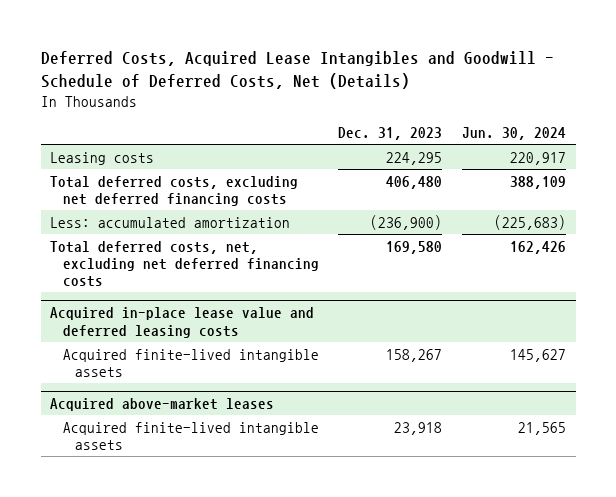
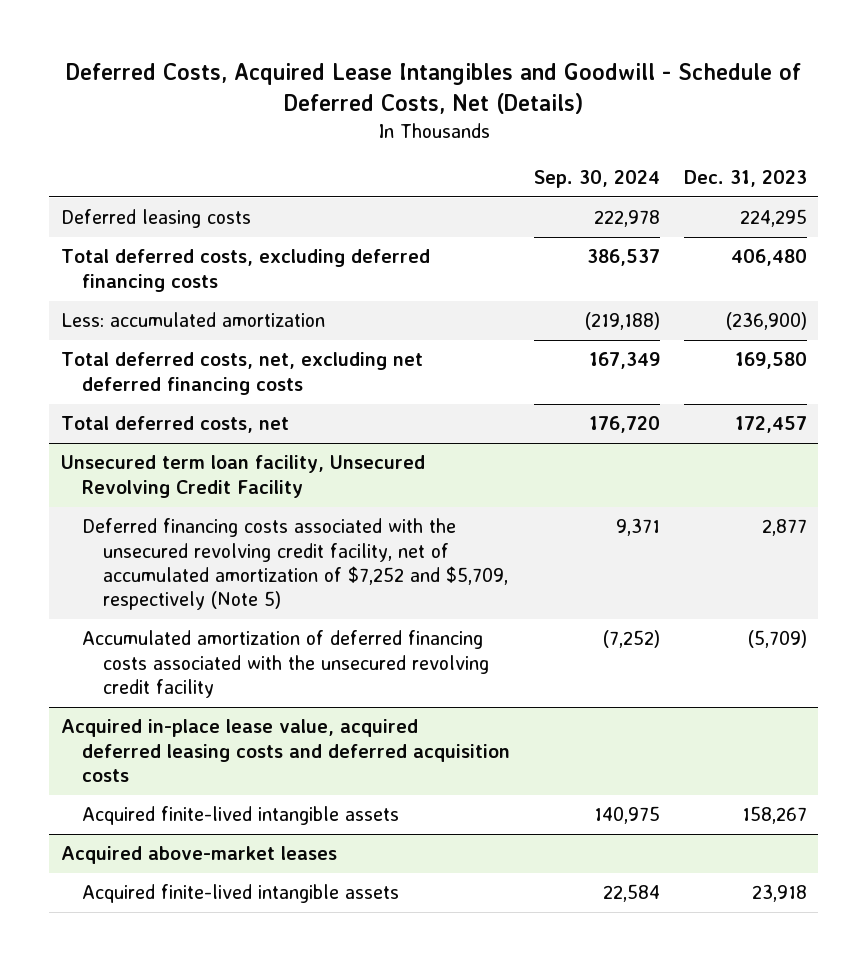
[462,127,567,141] Jun. 30, 2024 -> none
none -> [533,169,660,188] Sep. 30, 2024
[50,151,155,165] Leasing costs -> [61,209,252,229] Deferred leasing costs
[50,175,299,206] Total deferred costs, excluding net deferred financing costs -> [61,249,431,292] Total deferred costs, excluding deferred financing costs
none -> [61,416,290,434] Total deferred costs, net
none -> [61,455,426,498] Unsecured term loan facility, Unsecured Revolving Credit Facility
none -> [82,518,509,610] Deferred financing costs associated with the unsecured revolving credit facility, net of accumulated amortization of $7,252 and $5,709, respectively (Note 5)
none -> [82,630,490,698] Accumulated amortization of deferred financing costs associated with the unsecured revolving credit facility
[50,307,315,338] Acquired in-place lease value and deferred leasing costs -> [61,719,511,782] Acquired in-place lease value, acquired deferred leasing costs and deferred acquisition costs

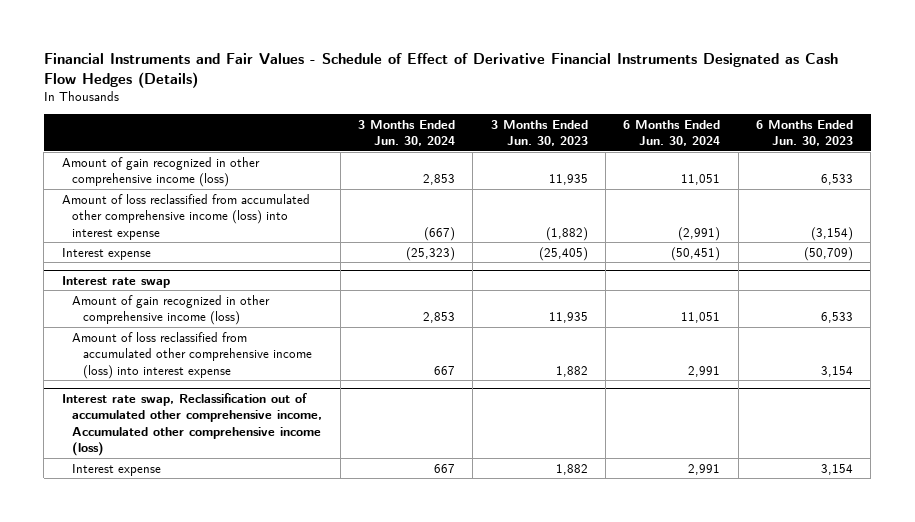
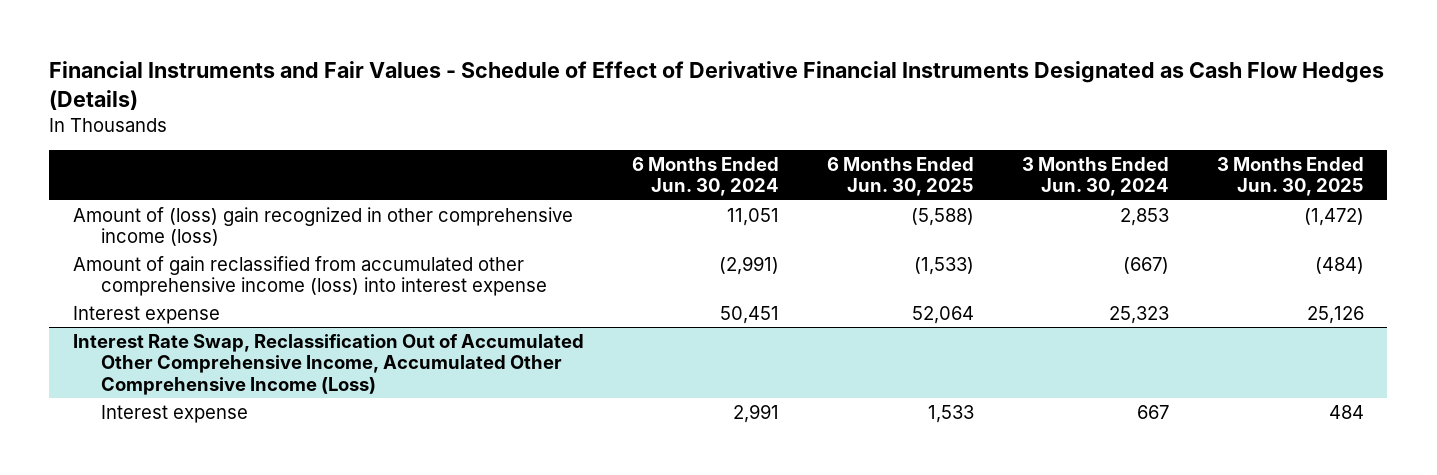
[490,119,588,147] 3 Months Ended Jun. 30, 2023 -> none
[755,119,853,147] 6 Months Ended Jun. 30, 2023 -> none
none -> [826,156,974,197] 6 Months Ended Jun. 30, 2025
none -> [1216,156,1364,197] 3 Months Ended Jun. 30, 2025
[61,275,170,288] Interest rate swap -> none
[72,294,271,326] Amount of gain recognized in other comprehensive income (loss) -> none
[72,331,313,379] Amount of loss reclassified from accumulated other comprehensive income (loss) into interest expense -> none
[61,156,260,188] Amount of gain recognized in other comprehensive income (loss) -> [73,206,574,247] Amount of (loss) gain recognized in other comprehensive income (loss)
[61,193,310,240] Amount of loss reclassified from accumulated other comprehensive income (loss) into interest expense -> [73,255,548,297] Amount of gain reclassified from accumulated other comprehensive income (loss) into interest expense
[406,246,456,261] (25,323) -> [1108,305,1169,324] 25,323
[671,246,721,261] (50,451) -> [720,305,780,324] 50,451
[61,392,323,457] Interest rate swap, Reclassification out of accumulated other comprehensive income, Accumulated other comprehensive income (loss) -> [73,333,585,395] Interest Rate Swap, Reclassification Out of Accumulated Other Comprehensive Income, Accumulated Other Comprehensive Income (Loss)

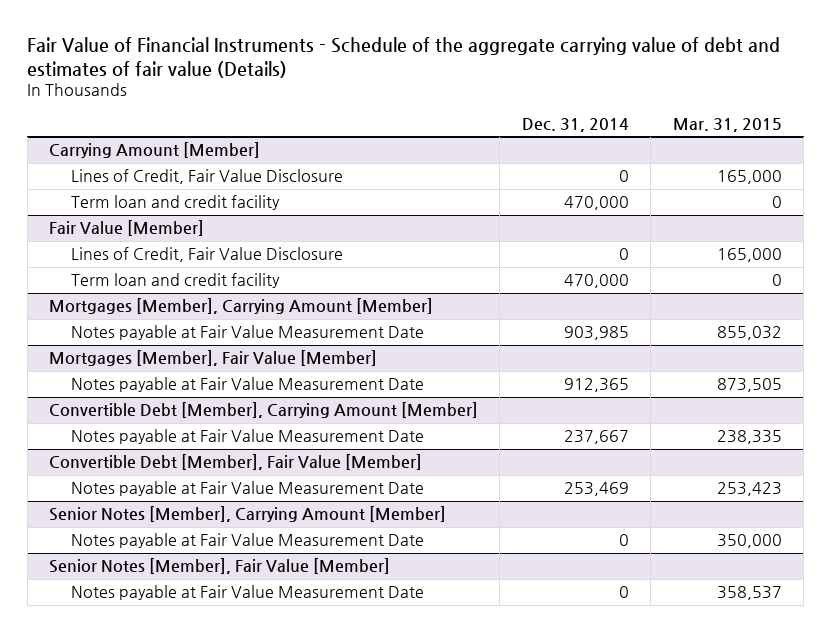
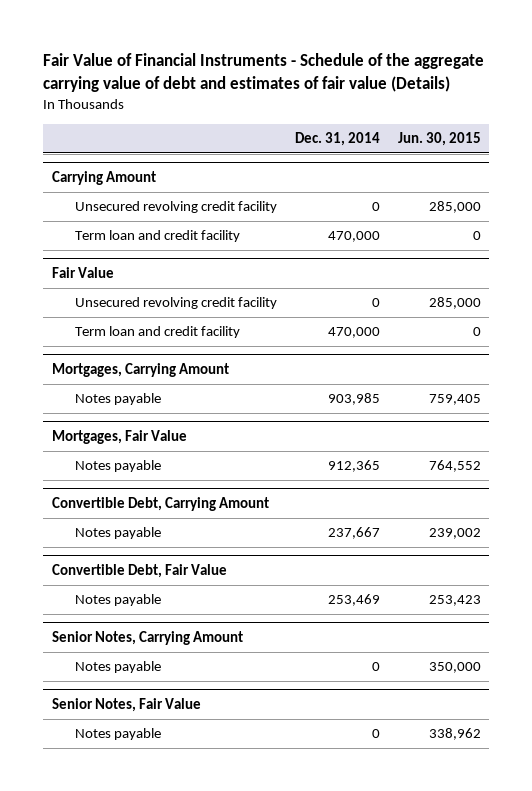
[672,117,782,132] Mar. 31, 2015 -> none
none -> [397,132,481,147] Jun. 30, 2015
[49,142,261,159] Carrying Amount [Member] -> [51,170,156,185] Carrying Amount
[70,169,343,185] Lines of Credit, Fair Value Disclosure -> [75,201,278,214] Unsecured revolving credit facility
[49,220,205,237] Fair Value [Member] -> [51,266,114,278] Fair Value
[70,247,343,263] Lines of Credit, Fair Value Disclosure -> [75,297,278,310] Unsecured revolving credit facility
[49,298,434,315] Mortgages [Member], Carrying Amount [Member] -> [51,362,229,377] Mortgages, Carrying Amount
[70,325,424,341] Notes payable at Fair Value Measurement Date -> [75,393,162,406] Notes payable
[49,350,378,367] Mortgages [Member], Fair Value [Member] -> [51,429,187,444] Mortgages, Fair Value
[70,377,424,393] Notes payable at Fair Value Measurement Date -> [75,460,162,473] Notes payable
[49,402,479,419] Convertible Debt [Member], Carrying Amount [Member] -> [51,496,269,511] Convertible Debt, Carrying Amount
[70,429,424,445] Notes payable at Fair Value Measurement Date -> [75,527,162,540] Notes payable
[49,454,423,471] Convertible Debt [Member], Fair Value [Member] -> [51,563,227,578] Convertible Debt, Fair Value
[70,481,424,497] Notes payable at Fair Value Measurement Date -> [75,594,162,607] Notes payable
[49,506,447,523] Senior Notes [Member], Carrying Amount [Member] -> [51,630,243,645] Senior Notes, Carrying Amount
[70,533,424,549] Notes payable at Fair Value Measurement Date -> [75,661,162,674] Notes payable
[49,558,391,575] Senior Notes [Member], Fair Value [Member] -> [51,697,201,712] Senior Notes, Fair Value
[70,585,424,601] Notes payable at Fair Value Measurement Date -> [75,728,162,741] Notes payable

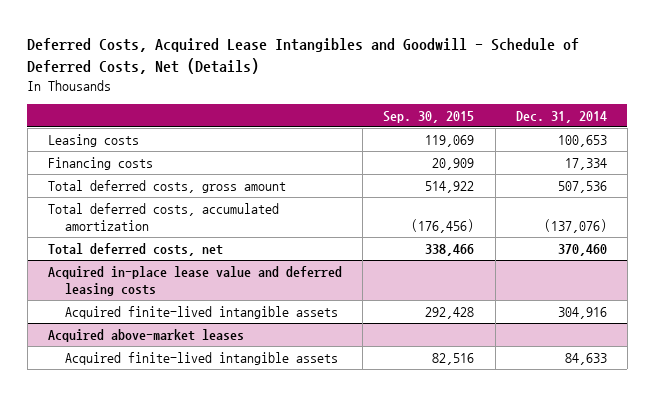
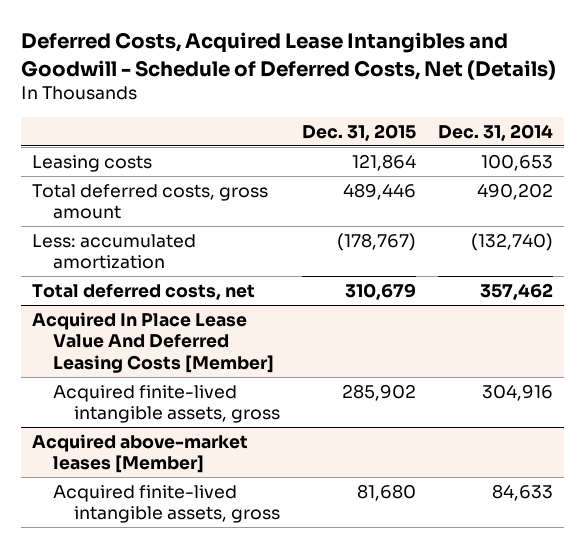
[383,110,475,123] Sep. 30, 2015 -> none
none -> [301,123,416,141] Dec. 31, 2015
[48,156,154,170] Financing costs -> none
[557,180,607,193] 507,536 -> [476,182,553,200] 490,202
[48,202,280,232] Total deferred costs, accumulated amortization -> [31,233,196,270] Less: accumulated amortization
[543,219,607,234] (137,076) -> [470,232,553,251] (132,740)
[557,243,607,256] 370,460 -> [479,282,553,300] 357,462
[48,265,343,297] Acquired in-place lease value and deferred leasing costs -> [31,311,274,374] Acquired In Place Lease Value And Deferred Leasing Costs [Member]
[64,305,338,319] Acquired finite-lived intangible assets -> [52,384,280,424] Acquired finite-lived intangible assets, gross
[48,328,245,342] Acquired above-market leases -> [31,433,248,474] Acquired above-market leases [Member]
[64,351,338,365] Acquired finite-lived intangible assets -> [52,484,280,524] Acquired finite-lived intangible assets, gross

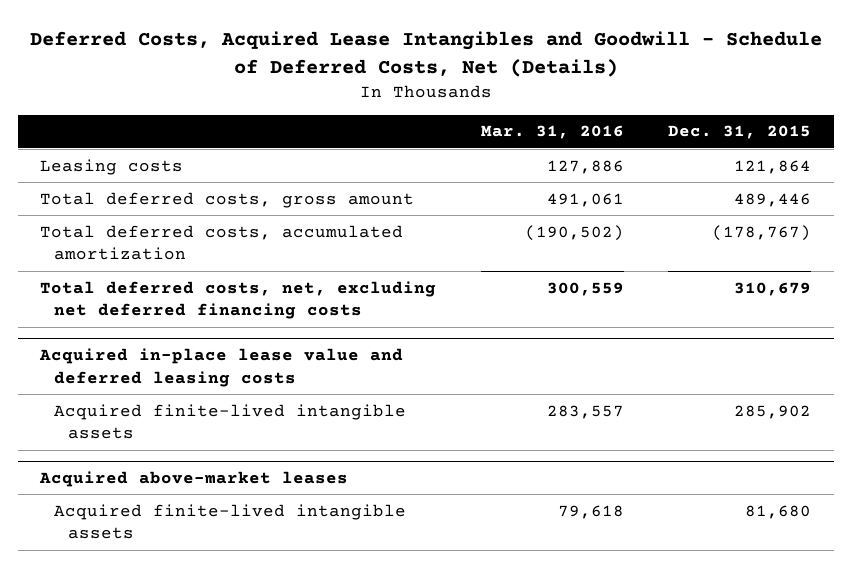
[437,123,553,141] Dec. 31, 2014 -> none
none -> [480,125,624,140] Mar. 31, 2016
[31,233,196,270] Less: accumulated amortization -> [40,224,404,261] Total deferred costs, accumulated amortization
[31,283,255,300] Total deferred costs, net -> [40,280,437,320] Total deferred costs, net, excluding net deferred financing costs
[31,311,274,374] Acquired In Place Lease Value And Deferred Leasing Costs [Member] -> [39,348,404,387] Acquired in-place lease value and deferred leasing costs
[52,384,280,424] Acquired finite-lived intangible assets, gross -> [53,403,406,440] Acquired finite-lived intangible assets
[31,433,248,474] Acquired above-market leases [Member] -> [39,471,349,488] Acquired above-market leases
[52,484,280,524] Acquired finite-lived intangible assets, gross -> [53,503,406,540] Acquired finite-lived intangible assets

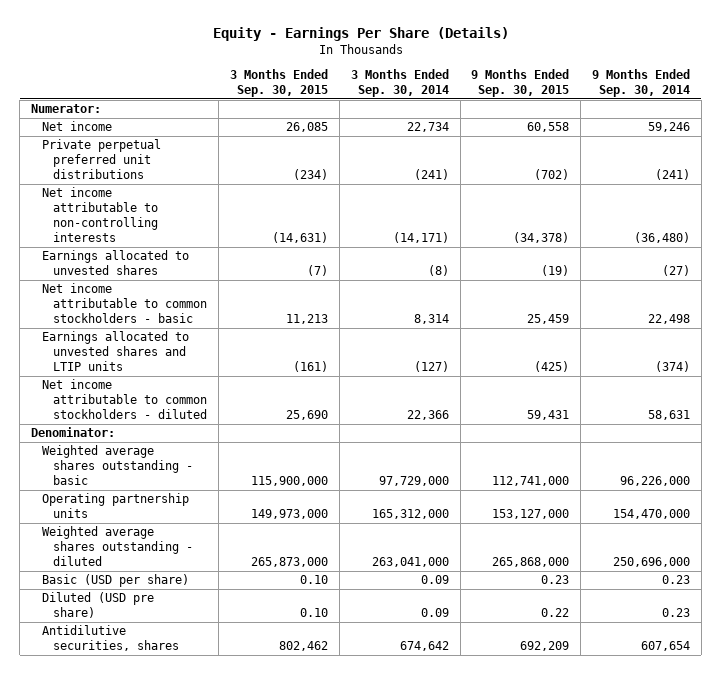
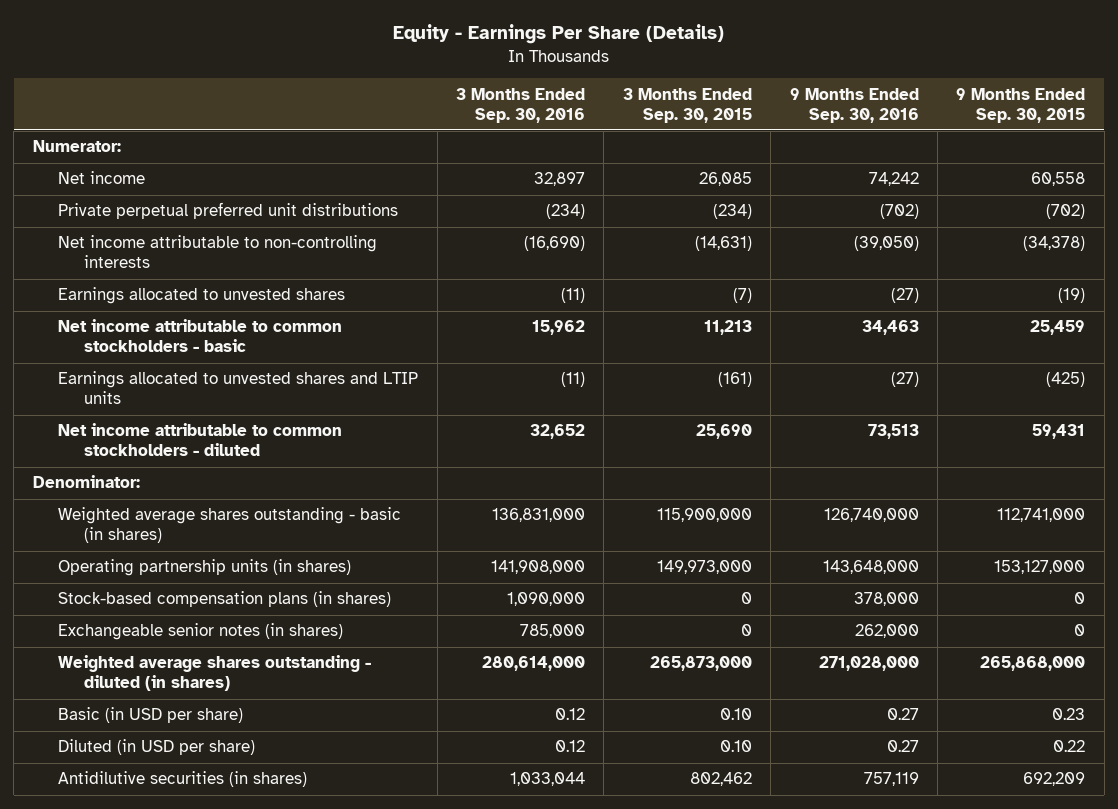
[350,69,449,98] 3 Months Ended Sep. 30, 2014 -> none
[591,69,690,98] 9 Months Ended Sep. 30, 2014 -> none
none -> [455,87,585,123] 3 Months Ended Sep. 30, 2016
none -> [789,87,919,123] 9 Months Ended Sep. 30, 2016
[42,445,194,486] Weighted average shares outstanding - basic -> [58,507,402,544] Weighted average shares outstanding - basic (in shares)
[42,493,190,519] Operating partnership units -> [58,559,352,577] Operating partnership units (in shares)
none -> [58,591,392,608] Stock-based compensation plans (in shares)
none -> [58,623,344,641] Exchangeable senior notes (in shares)
[42,526,194,567] Weighted average shares outstanding - diluted -> [58,655,372,692] Weighted average shares outstanding - diluted (in shares)
[42,574,190,588] Basic (USD per share) -> [58,707,244,724] Basic (in USD per share)
[42,592,155,619] Diluted (USD pre share) -> [58,739,256,756] Diluted (in USD per share)
[42,625,180,652] Antidilutive securities, shares -> [58,771,308,788] Antidilutive securities (in shares)

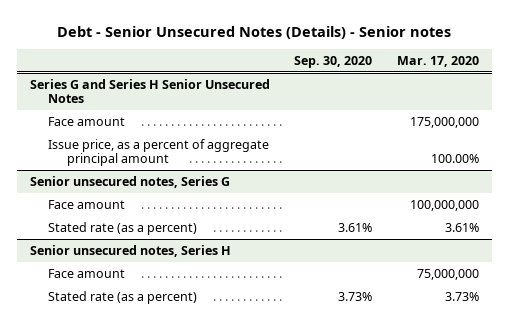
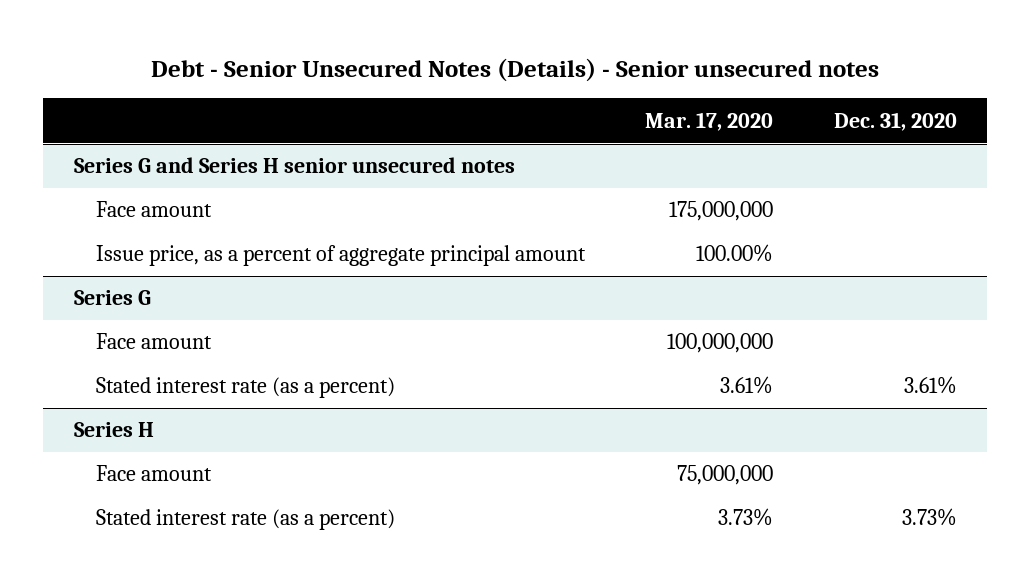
[57,25,452,39] Debt - Senior Unsecured Notes (Details) - Senior notes -> [151,57,880,82] Debt - Senior Unsecured Notes (Details) - Senior unsecured notes
[294,55,373,68] Sep. 30, 2020 -> none
none -> [833,111,957,131] Dec. 31, 2020
[29,78,270,104] Series G and Series H Senior Unsecured Notes -> [73,157,515,174] Series G and Series H senior unsecured notes
[29,175,230,188] Senior unsecured notes, Series G -> [73,290,151,306] Series G
[48,221,198,235] Stated rate (as a percent) -> [95,377,395,399] Stated interest rate (as a percent)
[29,244,231,257] Senior unsecured notes, Series H -> [73,422,154,438] Series H
[48,290,198,304] Stated rate (as a percent) -> [95,509,395,531] Stated interest rate (as a percent)

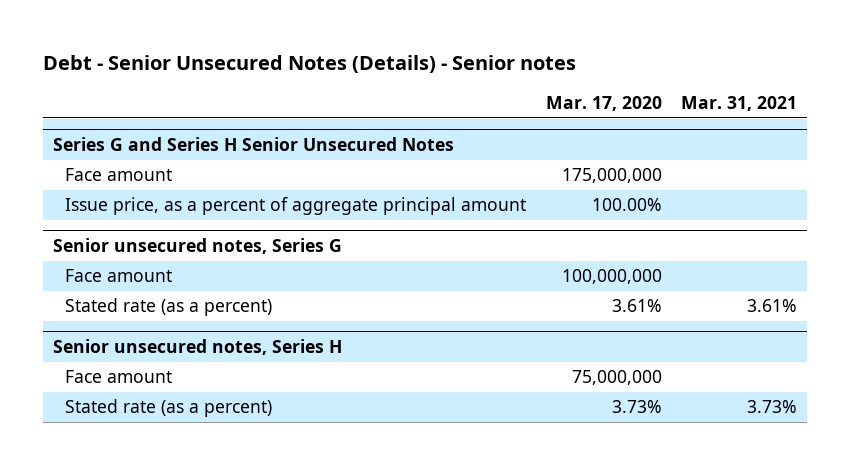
[151,57,880,82] Debt - Senior Unsecured Notes (Details) - Senior unsecured notes -> [43,55,577,74] Debt - Senior Unsecured Notes (Details) - Senior notes
[833,111,957,131] Dec. 31, 2020 -> none
none -> [681,95,798,111] Mar. 31, 2021
[73,157,515,174] Series G and Series H senior unsecured notes -> [52,136,454,151] Series G and Series H Senior Unsecured Notes
[73,290,151,306] Series G -> [52,237,342,254] Senior unsecured notes, Series G
[95,377,395,399] Stated interest rate (as a percent) -> [65,298,273,317] Stated rate (as a percent)
[73,422,154,438] Series H -> [52,338,342,355] Senior unsecured notes, Series H
[95,509,395,531] Stated interest rate (as a percent) -> [65,399,273,418] Stated rate (as a percent)

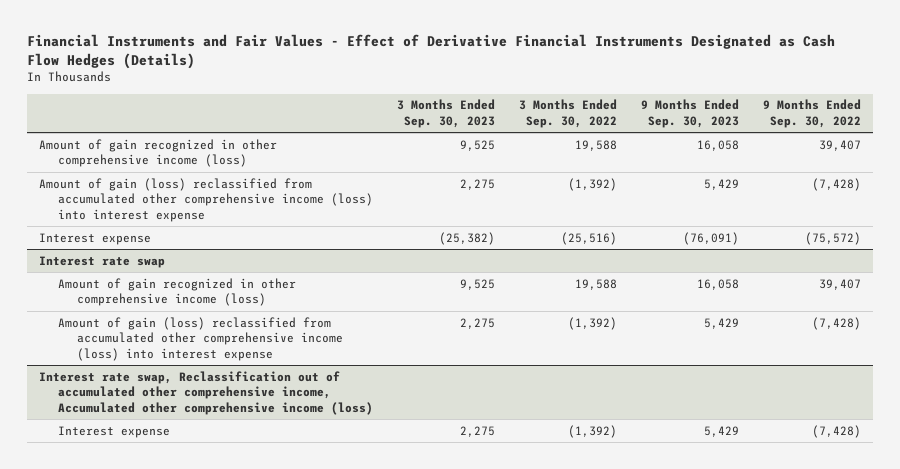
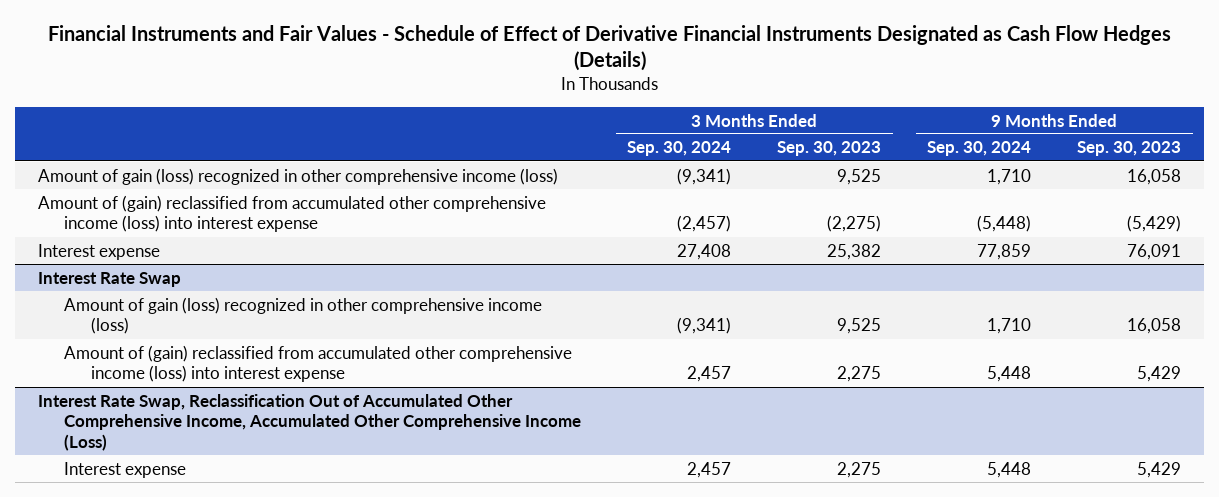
[26,33,835,69] Financial Instruments and Fair Values - Effect of Derivative Financial Instruments Designated as Cash Flow Hedges (Details) -> [47,25,1171,72] Financial Instruments and Fair Values - Schedule of Effect of Derivative Financial Instruments Designated as Cash Flow Hedges (Details)
[519,99,618,128] 3 Months Ended Sep. 30, 2022 -> none
[763,99,862,128] 9 Months Ended Sep. 30, 2022 -> none
none -> [627,141,732,157] Sep. 30, 2024
none -> [927,141,1032,157] Sep. 30, 2024
[38,138,277,168] Amount of gain recognized in other comprehensive income (loss) -> [37,167,558,185] Amount of gain (loss) recognized in other comprehensive income (loss)
[38,177,374,222] Amount of gain (loss) reclassified from accumulated other comprehensive income (loss) into interest expense -> [37,194,546,233] Amount of (gain) reclassified from accumulated other comprehensive income (loss) into interest expense
[460,178,496,190] 2,275 -> [827,215,882,233] (2,275)
[704,178,740,190] 5,429 -> [1127,215,1182,233] (5,429)
[439,231,496,245] (25,382) -> [827,243,882,260] 25,382
[683,231,740,245] (76,091) -> [1127,243,1182,260] 76,091
[38,255,165,268] Interest rate swap -> [37,271,181,287] Interest Rate Swap
[58,277,297,307] Amount of gain recognized in other comprehensive income (loss) -> [64,296,543,335] Amount of gain (loss) recognized in other comprehensive income (loss)
[58,316,344,361] Amount of gain (loss) reclassified from accumulated other comprehensive income (loss) into interest expense -> [64,344,573,383] Amount of (gain) reclassified from accumulated other comprehensive income (loss) into interest expense
[38,370,374,415] Interest rate swap, Reclassification out of accumulated other comprehensive income, Accumulated other comprehensive income (loss) -> [37,393,582,451] Interest Rate Swap, Reclassification Out of Accumulated Other Comprehensive Income, Accumulated Other Comprehensive Income (Loss)

